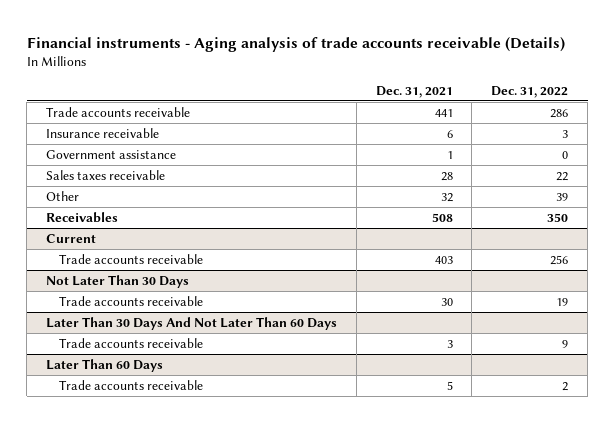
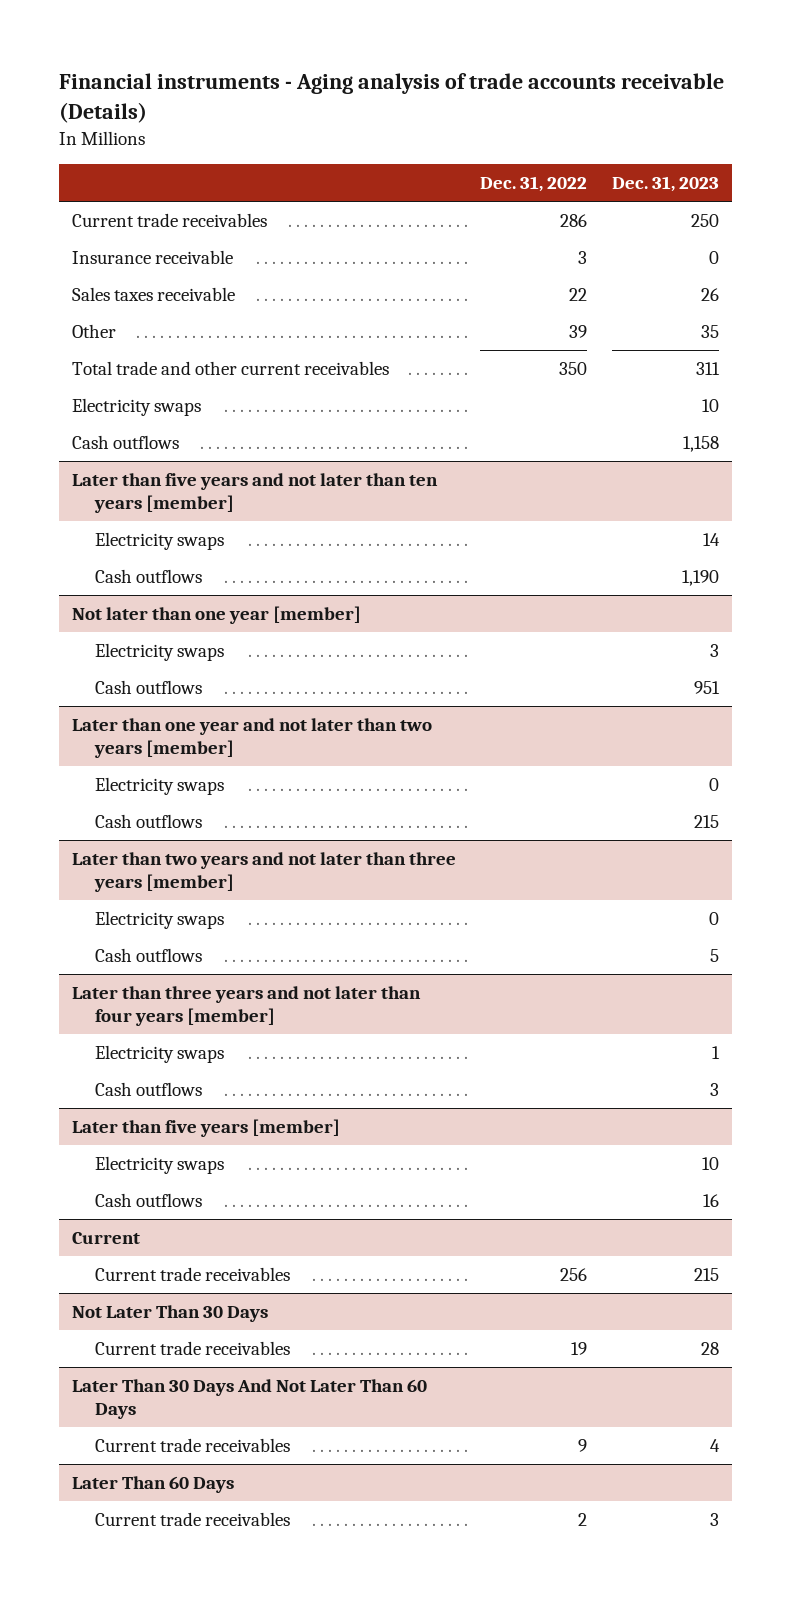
[375,85,453,98] Dec. 31, 2021 -> none
none -> [612,176,720,193] Dec. 31, 2023
[46,106,191,117] Trade accounts receivable -> [71,213,267,228] Current trade receivables
[46,149,177,159] Government assistance -> none
[46,211,119,223] Receivables -> [71,361,389,376] Total trade and other current receivables
none -> [71,398,201,417] Electricity swaps
none -> [71,435,179,450] Cash outflows
none -> [71,473,438,514] Later than five years and not later than ten years [member]
none -> [95,532,225,551] Electricity swaps
none -> [95,569,203,584] Cash outflows
none -> [71,606,361,625] Not later than one year [member]
none -> [95,643,225,662] Electricity swaps
none -> [95,680,203,695] Cash outflows
none -> [71,718,432,759] Later than one year and not later than two years [member]
none -> [95,777,225,796] Electricity swaps
none -> [95,814,203,829] Cash outflows
none -> [71,852,456,893] Later than two years and not later than three years [member]
none -> [95,911,225,930] Electricity swaps
none -> [95,948,203,963] Cash outflows
none -> [71,986,421,1027] Later than three years and not later than four years [member]
none -> [95,1045,225,1064] Electricity swaps
none -> [95,1082,203,1097] Cash outflows
none -> [71,1119,340,1138] Later than five years [member]
none -> [95,1156,225,1175] Electricity swaps
none -> [95,1193,203,1208] Cash outflows
[58,253,203,264] Trade accounts receivable -> [95,1267,291,1282] Current trade receivables
[58,295,203,306] Trade accounts receivable -> [95,1341,291,1356] Current trade receivables
[58,337,203,348] Trade accounts receivable -> [95,1438,291,1453] Current trade receivables
[58,379,203,390] Trade accounts receivable -> [95,1512,291,1527] Current trade receivables

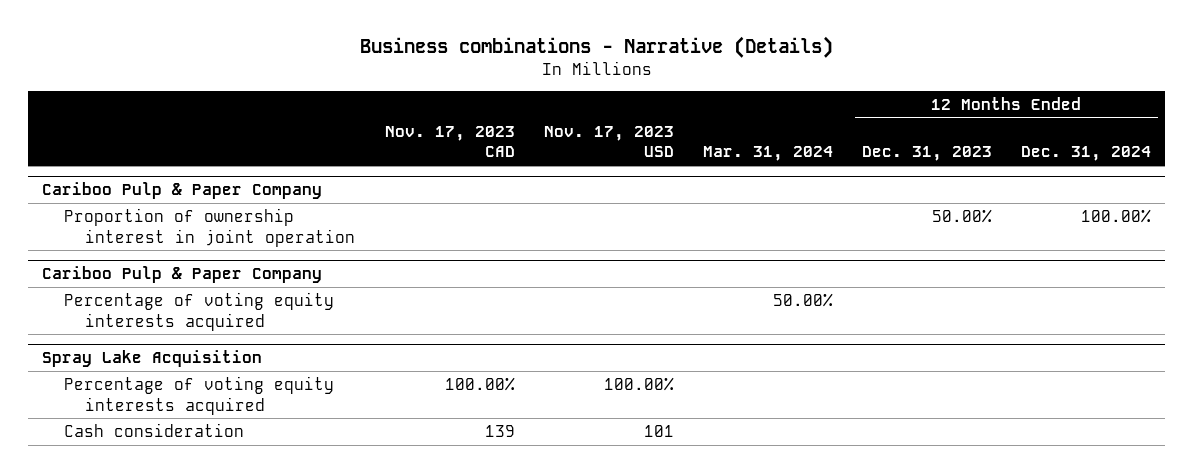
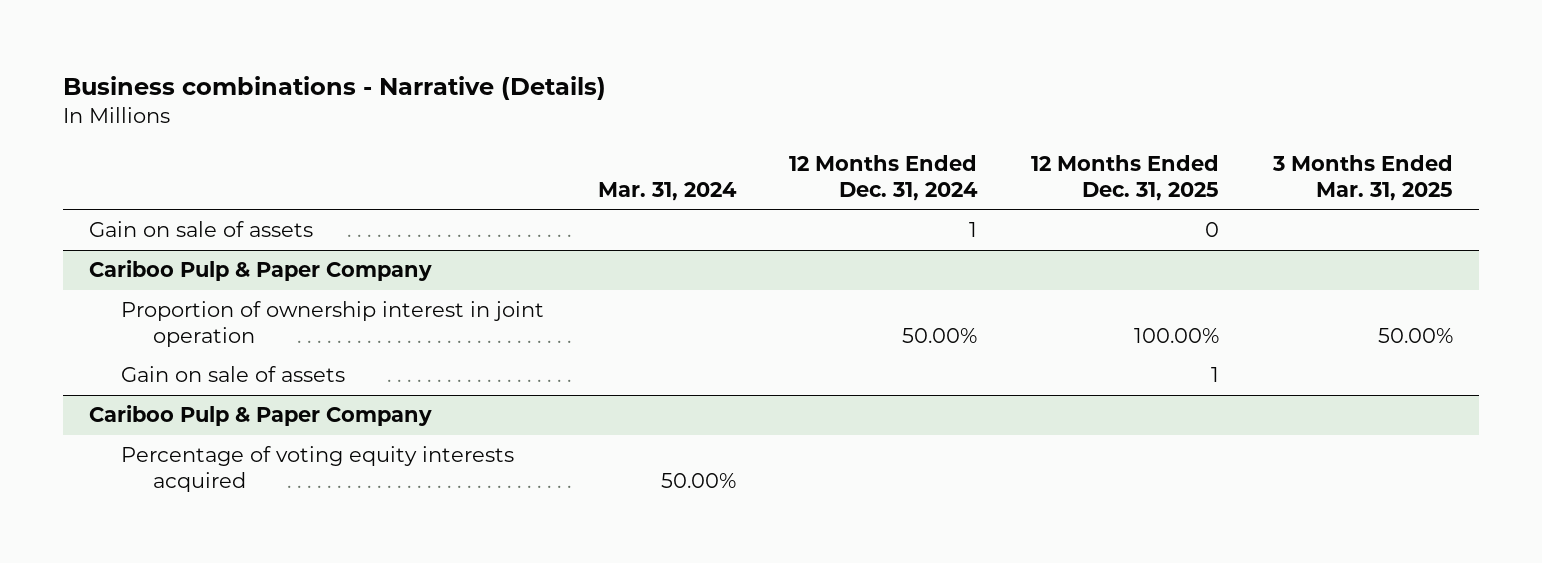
[384,125,515,158] Nov. 17, 2023 CAD -> none
[543,125,674,158] Nov. 17, 2023 USD -> none
[861,146,992,162] Dec. 31, 2023 -> none
none -> [1031,154,1220,201] 12 Months Ended Dec. 31, 2025
none -> [1271,154,1453,201] 3 Months Ended Mar. 31, 2025
none -> [89,221,314,238] Gain on sale of assets
[1080,209,1151,224] 100.00% -> [902,327,978,343] 50.00%
none -> [121,366,346,383] Gain on sale of assets
[42,350,263,368] Spray Lake Acquisition -> none
[63,376,334,415] Percentage of voting equity interests acquired -> none
[63,423,244,438] Cash consideration -> none

